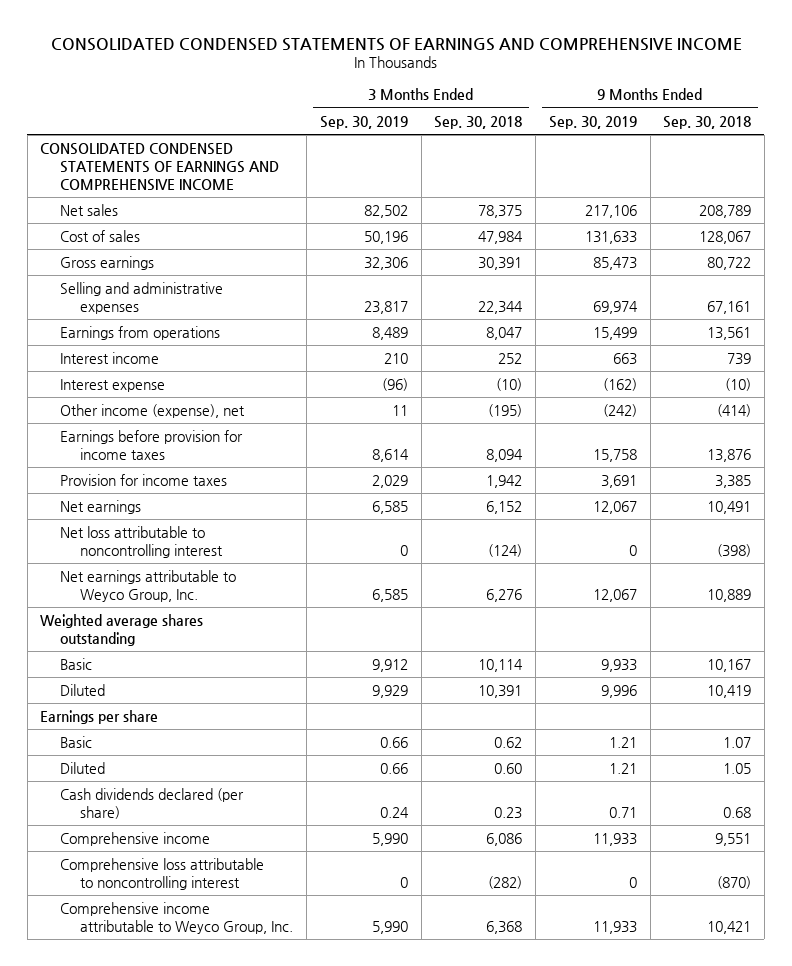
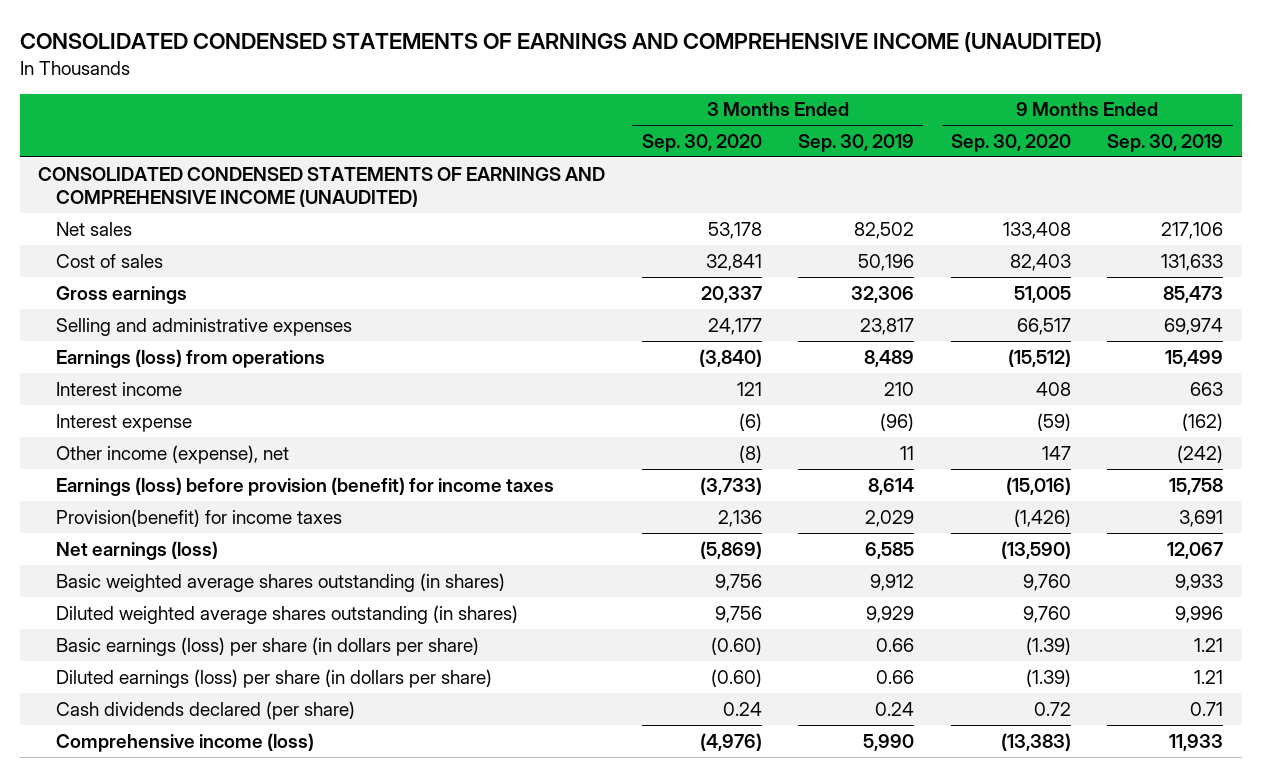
[50,37,742,51] CONSOLIDATED CONDENSED STATEMENTS OF EARNINGS AND COMPREHENSIVE INCOME -> [19,32,1102,53] CONSOLIDATED CONDENSED STATEMENTS OF EARNINGS AND COMPREHENSIVE INCOME (UNAUDITED)
[434,115,523,129] Sep. 30, 2018 -> none
[663,115,752,129] Sep. 30, 2018 -> none
none -> [641,133,762,152] Sep. 30, 2020
none -> [950,133,1071,152] Sep. 30, 2020
[40,143,280,191] CONSOLIDATED CONDENSED STATEMENTS OF EARNINGS AND COMPREHENSIVE INCOME -> [37,166,605,208] CONSOLIDATED CONDENSED STATEMENTS OF EARNINGS AND COMPREHENSIVE INCOME (UNAUDITED)
[60,326,221,341] Earnings from operations -> [55,348,325,368] Earnings (loss) from operations
[60,526,224,558] Net loss attributable to noncontrolling interest -> none
[60,570,237,602] Net earnings attributable to Weyco Group, Inc. -> none
[40,614,204,646] Weighted average shares outstanding -> none
[40,710,159,725] Earnings per share -> none
[60,430,244,460] Earnings before provision for income taxes -> [55,476,554,496] Earnings (loss) before provision (benefit) for income taxes
[60,474,228,487] Provision for income taxes -> [55,508,342,527] Provision(benefit) for income taxes
[60,500,142,515] Net earnings -> [55,540,218,560] Net earnings (loss)
[60,658,93,671] Basic -> [55,572,505,592] Basic weighted average shares outstanding (in shares)
[60,684,106,697] Diluted -> [55,604,518,624] Diluted weighted average shares outstanding (in shares)
[60,736,93,749] Basic -> [55,636,479,656] Basic earnings (loss) per share (in dollars per share)
[60,762,106,775] Diluted -> [55,668,492,688] Diluted earnings (loss) per share (in dollars per share)
[60,832,211,847] Comprehensive income -> none
[60,858,265,890] Comprehensive loss attributable to noncontrolling interest -> none
[60,902,294,934] Comprehensive income attributable to Weyco Group, Inc. -> [55,732,314,752] Comprehensive income (loss)

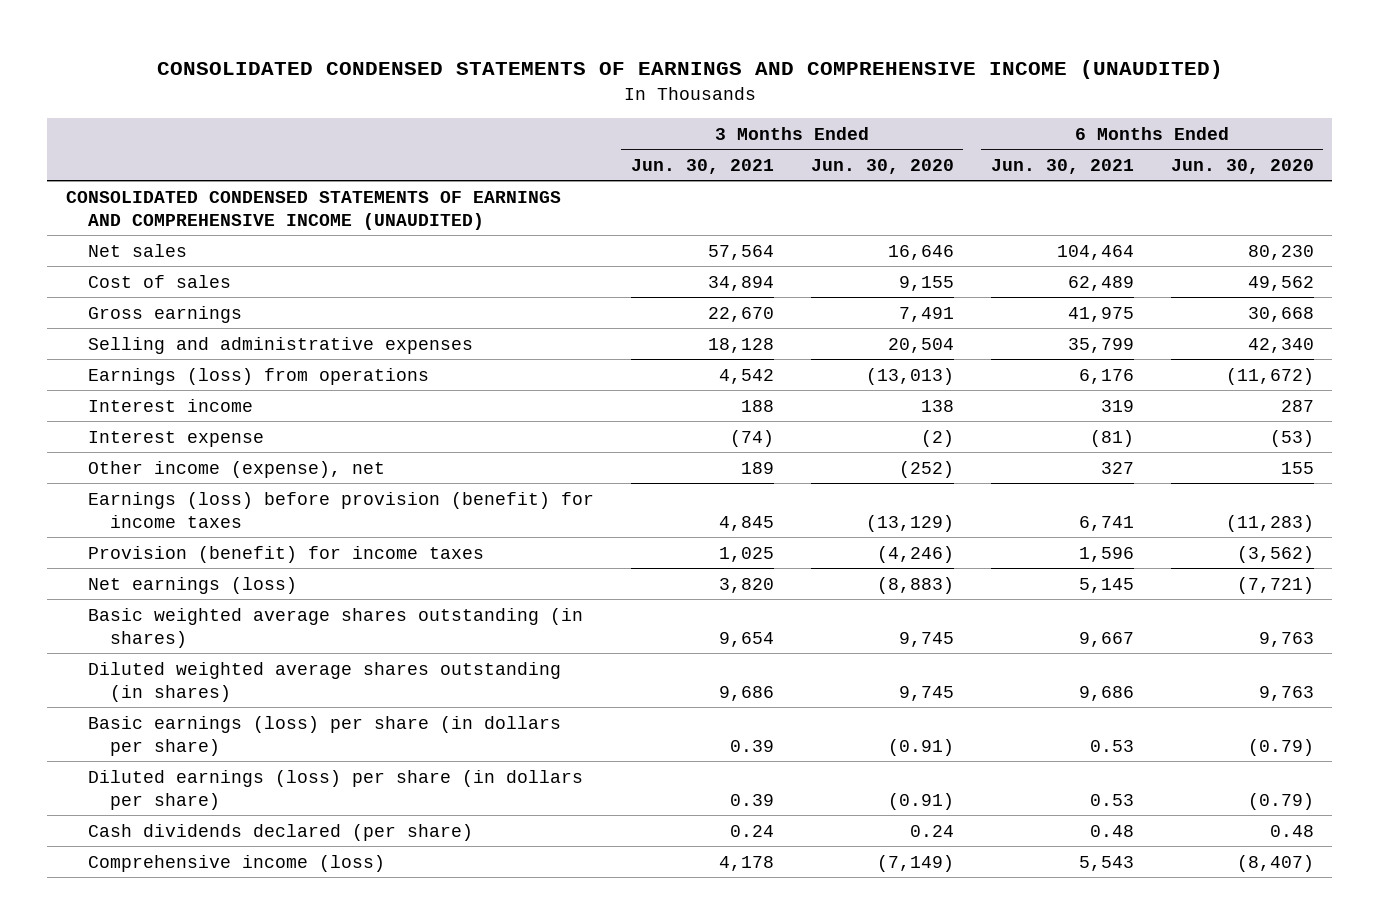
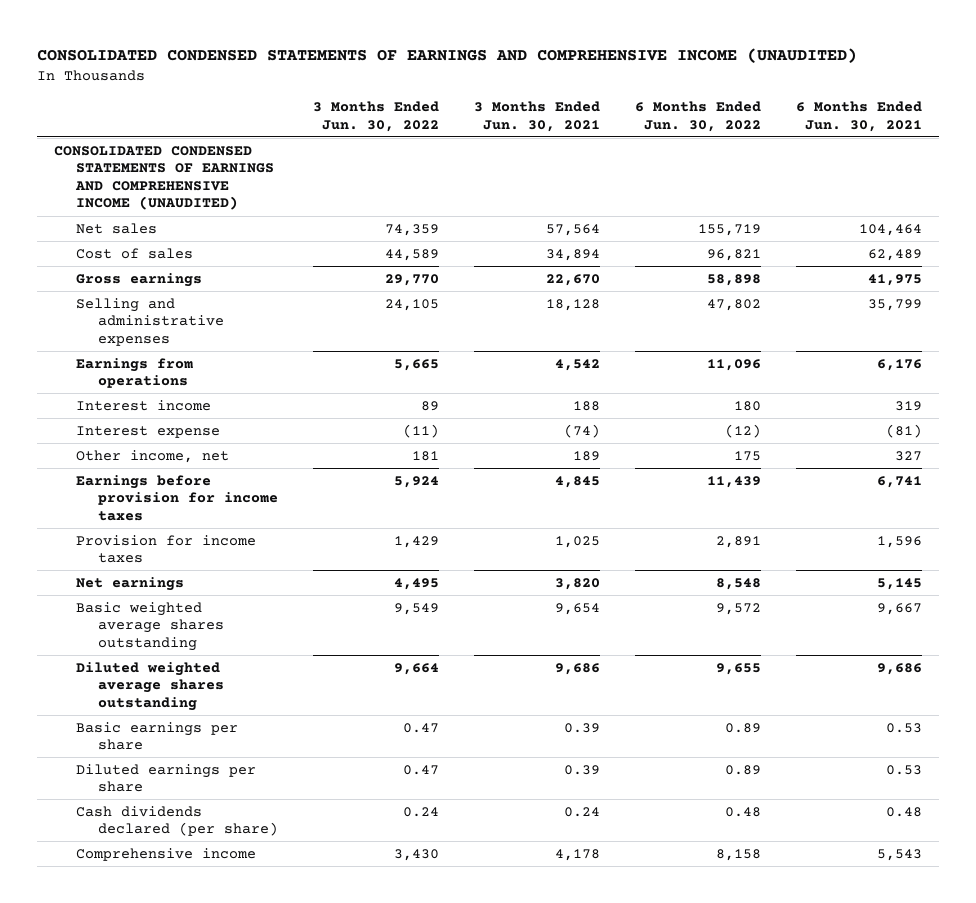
[810,158,954,174] Jun. 30, 2020 -> none
[1170,158,1314,174] Jun. 30, 2020 -> none
none -> [313,101,440,132] 3 Months Ended Jun. 30, 2022
none -> [635,101,762,132] 6 Months Ended Jun. 30, 2022
[87,367,429,385] Earnings (loss) from operations -> [76,357,194,389] Earnings from operations
[87,460,385,478] Other income (expense), net -> [76,449,230,463] Other income, net
[87,491,594,528] Earnings (loss) before provision (benefit) for income taxes -> [76,474,279,521] Earnings before provision for income taxes
[87,545,484,563] Provision (benefit) for income taxes -> [76,534,257,564] Provision for income taxes
[87,576,297,594] Net earnings (loss) -> [76,576,185,591] Net earnings
[87,607,583,648] Basic weighted average shares outstanding (in shares) -> [76,601,225,651] Basic weighted average shares outstanding
[87,661,561,702] Diluted weighted average shares outstanding (in shares) -> [76,661,225,711] Diluted weighted average shares outstanding
[87,715,561,756] Basic earnings (loss) per share (in dollars per share) -> [76,721,239,751] Basic earnings per share
[87,769,583,810] Diluted earnings (loss) per share (in dollars per share) -> [76,763,257,793] Diluted earnings per share
[87,854,385,872] Comprehensive income (loss) -> [76,847,257,861] Comprehensive income

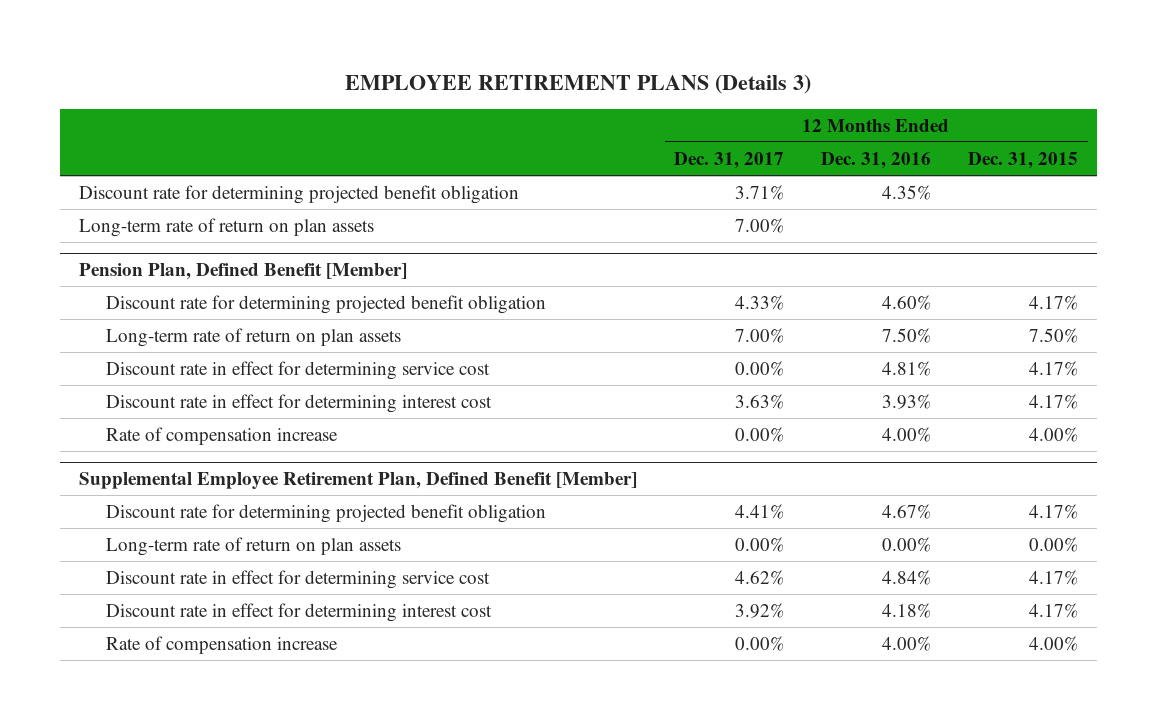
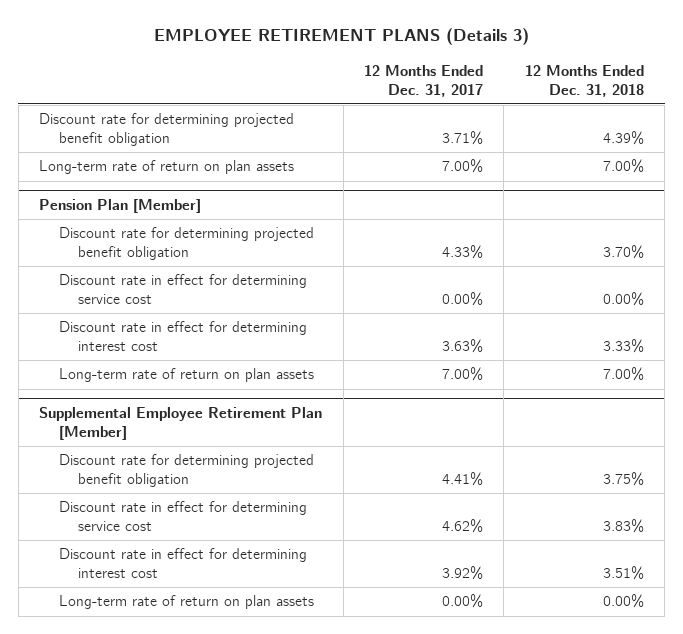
[821,151,932,169] Dec. 31, 2016 -> none
[968,151,1079,169] Dec. 31, 2015 -> none
none -> [524,64,644,97] 12 Months Ended Dec. 31, 2018
[78,263,407,281] Pension Plan, Defined Benefit [Member] -> [39,198,202,213] Pension Plan [Member]
[106,327,402,347] Long-term rate of return on plan assets -> none
[106,426,339,445] Rate of compensation increase -> none
none -> [58,368,314,383] Long-term rate of return on plan assets
[78,472,637,490] Supplemental Employee Retirement Plan, Defined Benefit [Member] -> [39,406,323,440] Supplemental Employee Retirement Plan [Member]
[106,536,402,556] Long-term rate of return on plan assets -> none
[106,635,339,654] Rate of compensation increase -> none
none -> [58,595,314,610] Long-term rate of return on plan assets

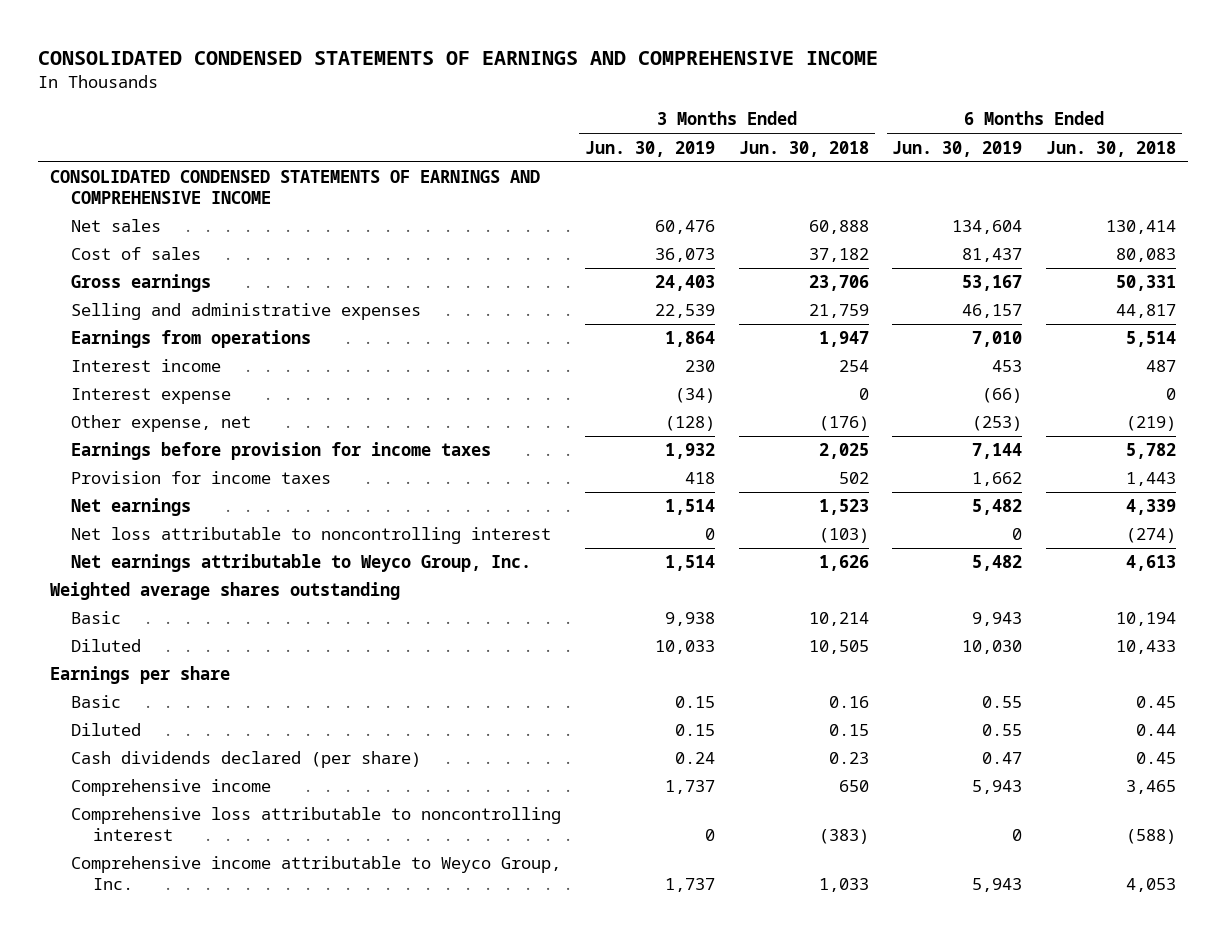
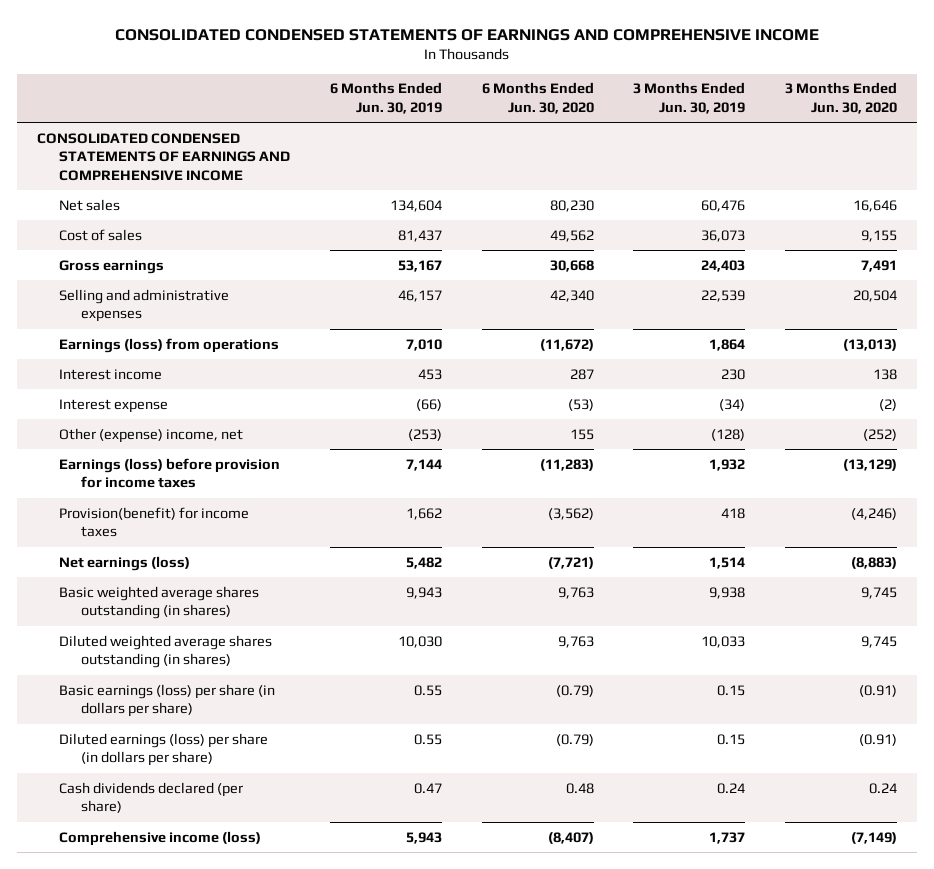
[738,140,869,157] Jun. 30, 2018 -> none
[1046,140,1177,157] Jun. 30, 2018 -> none
none -> [481,82,594,115] 6 Months Ended Jun. 30, 2020
none -> [785,82,898,115] 3 Months Ended Jun. 30, 2020
[71,330,312,349] Earnings from operations -> [58,337,279,353] Earnings (loss) from operations
[71,527,552,545] Net loss attributable to noncontrolling interest -> none
[71,554,532,573] Net earnings attributable to Weyco Group, Inc. -> none
[49,582,400,601] Weighted average shares outstanding -> none
[49,666,230,685] Earnings per share -> none
[71,415,252,433] Other expense, net -> [58,427,243,443] Other (expense) income, net
[71,442,492,461] Earnings before provision for income taxes -> [58,457,280,489] Earnings (loss) before provision for income taxes
[71,471,332,485] Provision for income taxes -> [58,506,249,538] Provision(benefit) for income taxes
[71,498,192,517] Net earnings -> [58,555,190,571] Net earnings (loss)
[71,611,122,625] Basic -> [58,585,259,620] Basic weighted average shares outstanding (in shares)
[71,639,142,653] Diluted -> [58,634,272,669] Diluted weighted average shares outstanding (in shares)
[71,695,122,709] Basic -> [58,683,275,718] Basic earnings (loss) per share (in dollars per share)
[71,723,142,737] Diluted -> [58,732,268,767] Diluted earnings (loss) per share (in dollars per share)
[71,779,272,797] Comprehensive income -> none
[71,807,562,842] Comprehensive loss attributable to noncontrolling interest -> none
[71,856,562,891] Comprehensive income attributable to Weyco Group, Inc. -> [58,830,261,846] Comprehensive income (loss)

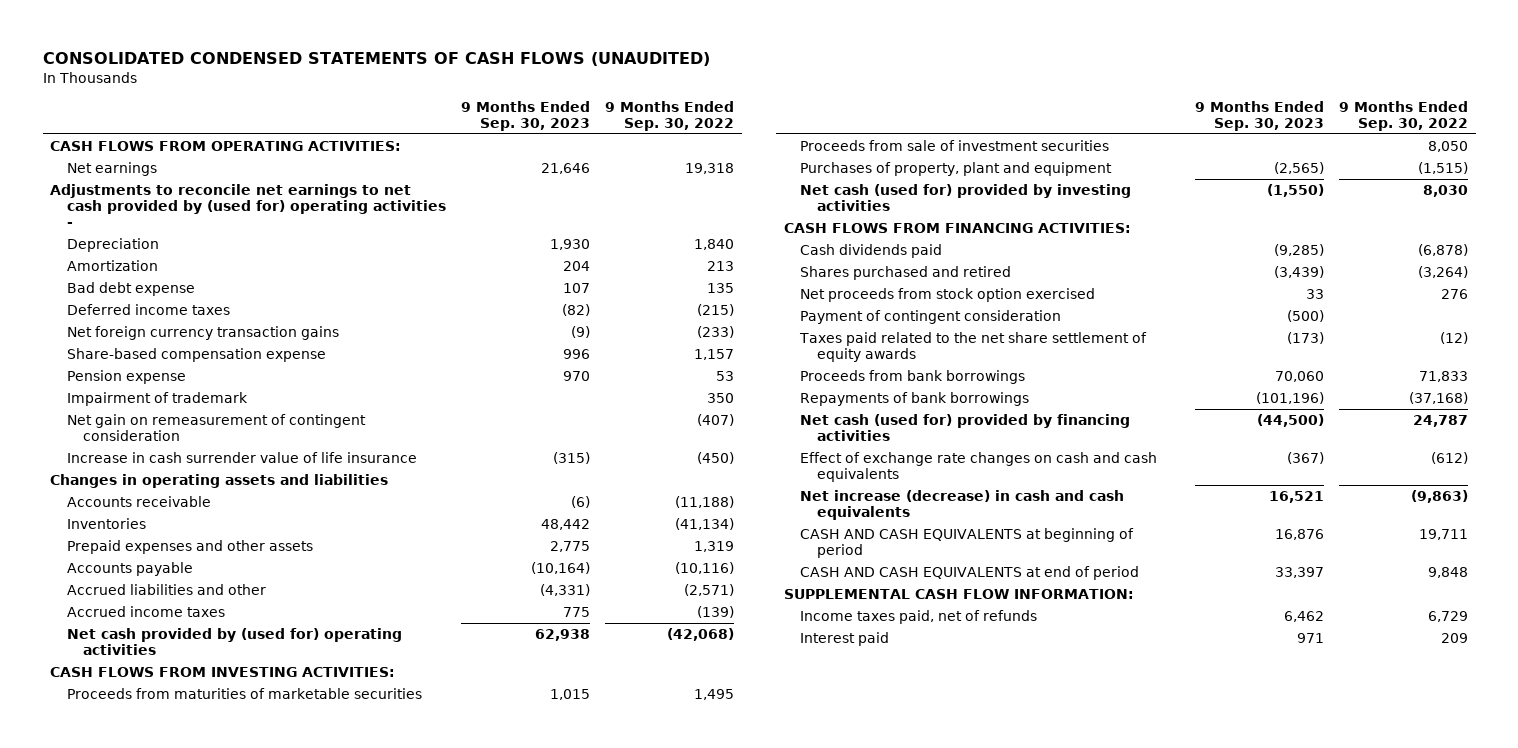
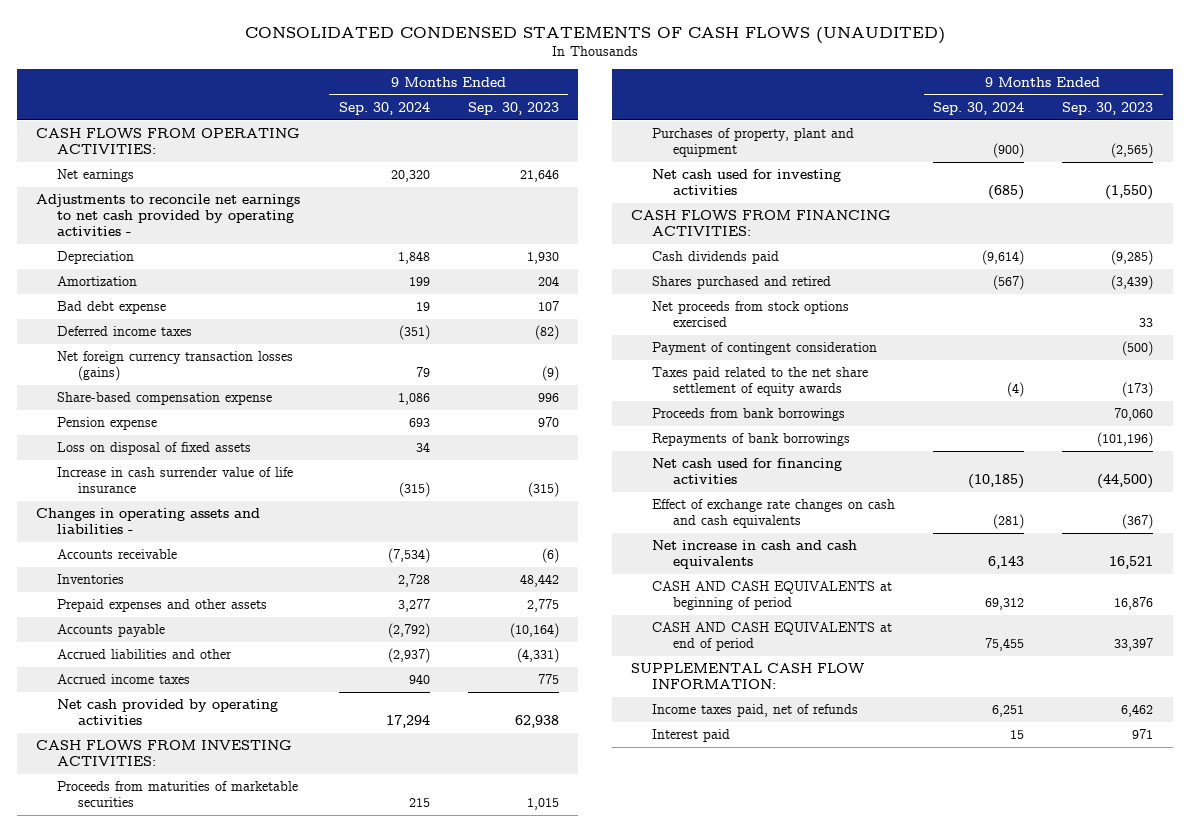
[605,101,735,132] 9 Months Ended Sep. 30, 2022 -> none
none -> [338,101,430,115] Sep. 30, 2024
[50,183,446,227] Adjustments to reconcile net earnings to net cash provided by (used for) operating activities - -> [36,194,301,236] Adjustments to reconcile net earnings to net cash provided by operating activities -
[66,325,339,340] Net foreign currency transaction gains -> [57,351,294,381] Net foreign currency transaction losses (gains)
[66,391,248,406] Impairment of trademark -> none
[66,413,366,441] Net gain on remeasurement of contingent consideration -> none
none -> [57,442,252,456] Loss on disposal of fixed assets
[50,473,389,488] Changes in operating assets and liabilities -> [36,508,261,534] Changes in operating assets and liabilities -
[66,627,402,655] Net cash provided by (used for) operating activities -> [57,699,279,725] Net cash provided by operating activities
[800,139,1110,151] Proceeds from sale of investment securities -> none
[800,183,1132,211] Net cash (used for) provided by investing activities -> [651,169,841,195] Net cash used for investing activities
[800,287,1096,302] Net proceeds from stock option exercised -> [651,301,849,327] Net proceeds from stock options exercised
[800,413,1131,441] Net cash (used for) provided by financing activities -> [651,458,842,484] Net cash used for financing activities
[800,489,1125,520] Net increase (decrease) in cash and cash equivalents -> [651,540,857,569] Net increase in cash and cash equivalents

